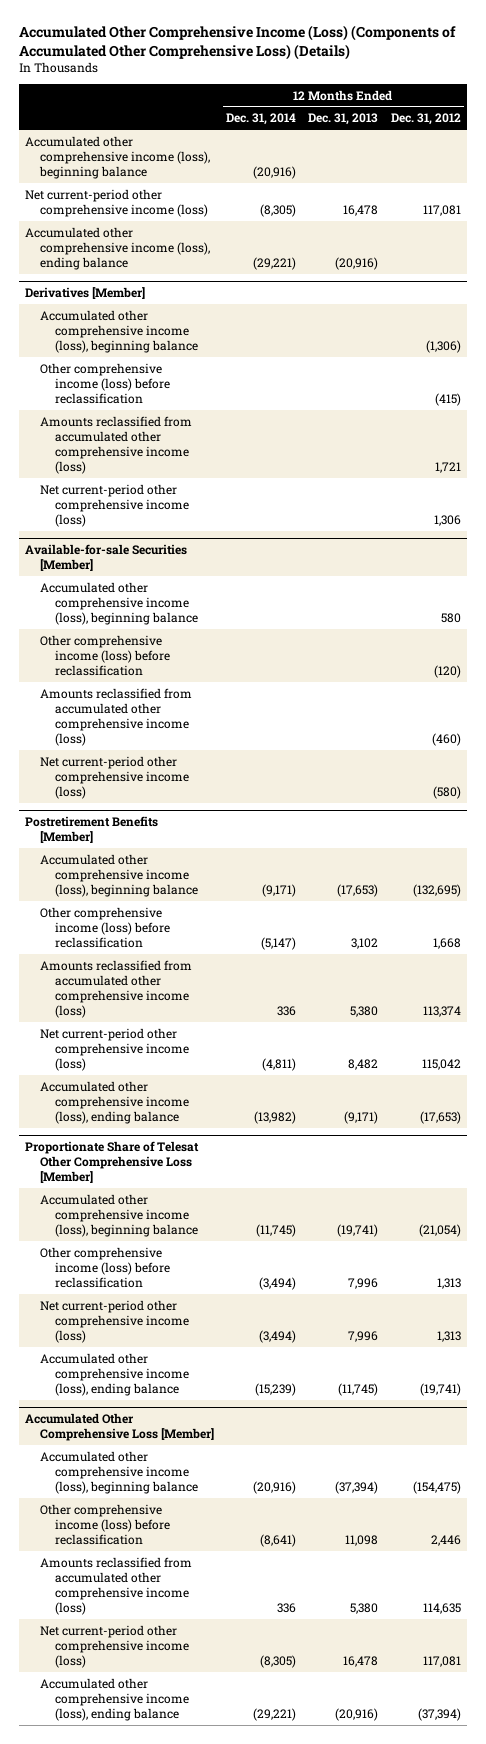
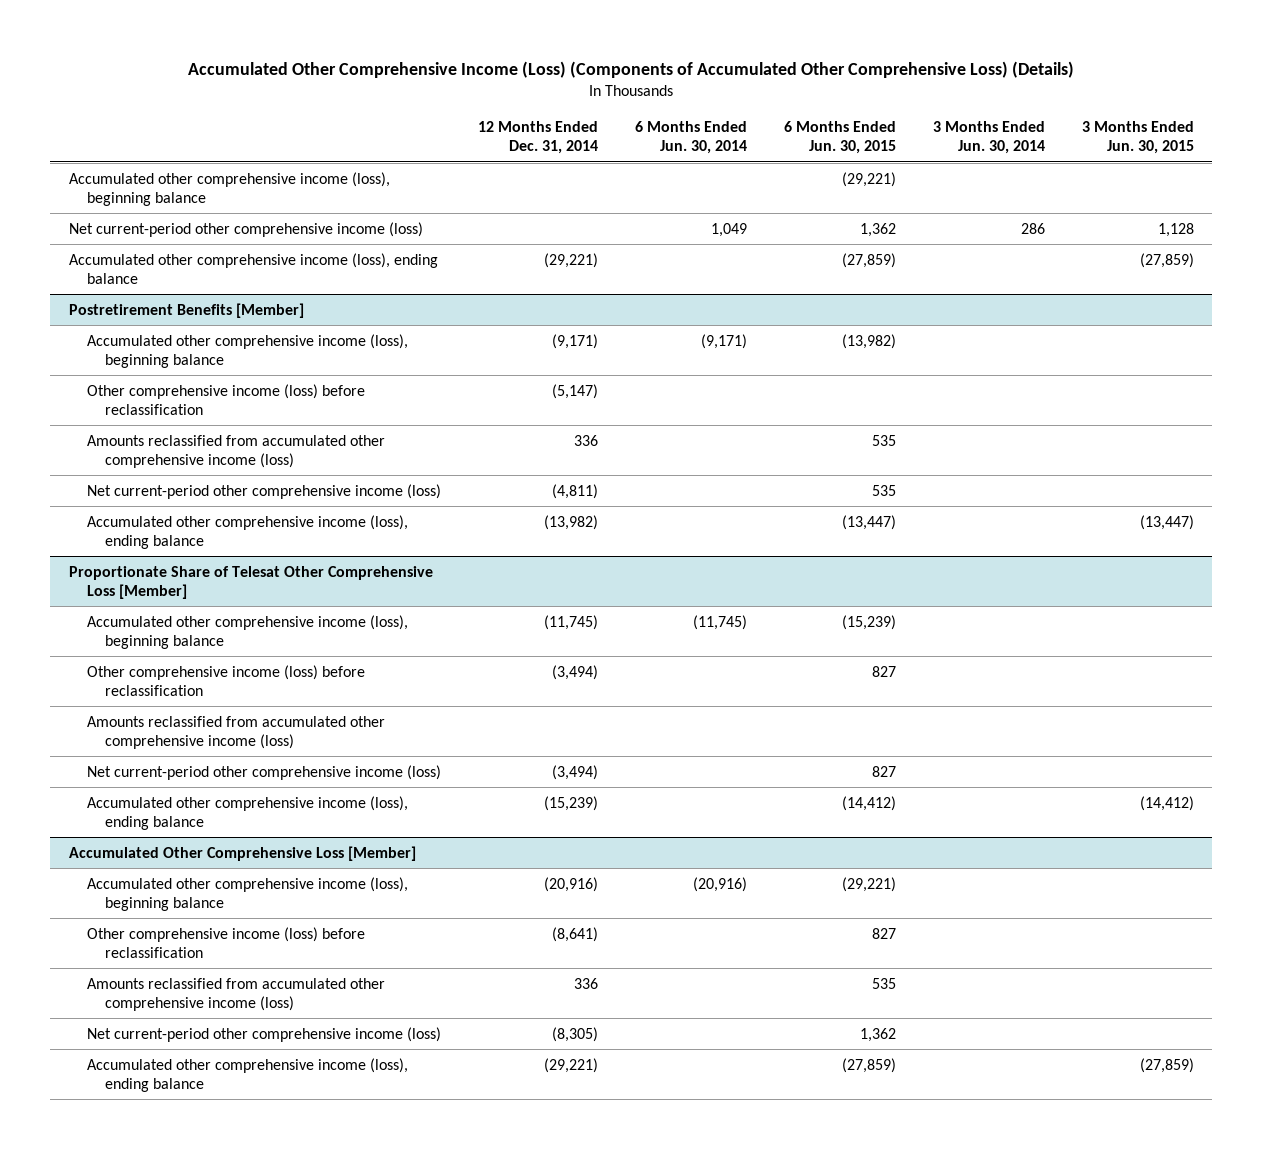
[308,113,379,126] Dec. 31, 2013 -> none
[390,113,461,126] Dec. 31, 2012 -> none
none -> [634,120,747,155] 6 Months Ended Jun. 30, 2014
none -> [783,120,896,155] 6 Months Ended Jun. 30, 2015
none -> [932,120,1045,155] 3 Months Ended Jun. 30, 2014
none -> [1081,120,1194,155] 3 Months Ended Jun. 30, 2015
[24,135,210,179] Accumulated other comprehensive income (loss), beginning balance -> none
[24,188,208,217] Net current-period other comprehensive income (loss) -> none
[24,287,145,300] Derivatives [Member] -> none
[39,362,170,404] Other comprehensive income (loss) before reclassification -> none
[39,415,192,474] Amounts reclassified from accumulated other comprehensive income (loss) -> none
[24,544,187,572] Available-for-sale Securities [Member] -> none
[39,581,198,625] Accumulated other comprehensive income (loss), beginning balance -> none
[39,634,170,676] Other comprehensive income (loss) before reclassification -> none
[39,687,192,746] Amounts reclassified from accumulated other comprehensive income (loss) -> none
[39,755,189,799] Net current-period other comprehensive income (loss) -> none
[24,226,210,270] Accumulated other comprehensive income (loss), ending balance -> [69,252,439,284] Accumulated other comprehensive income (loss), ending balance
none -> [86,715,385,749] Amounts reclassified from accumulated other comprehensive income (loss)

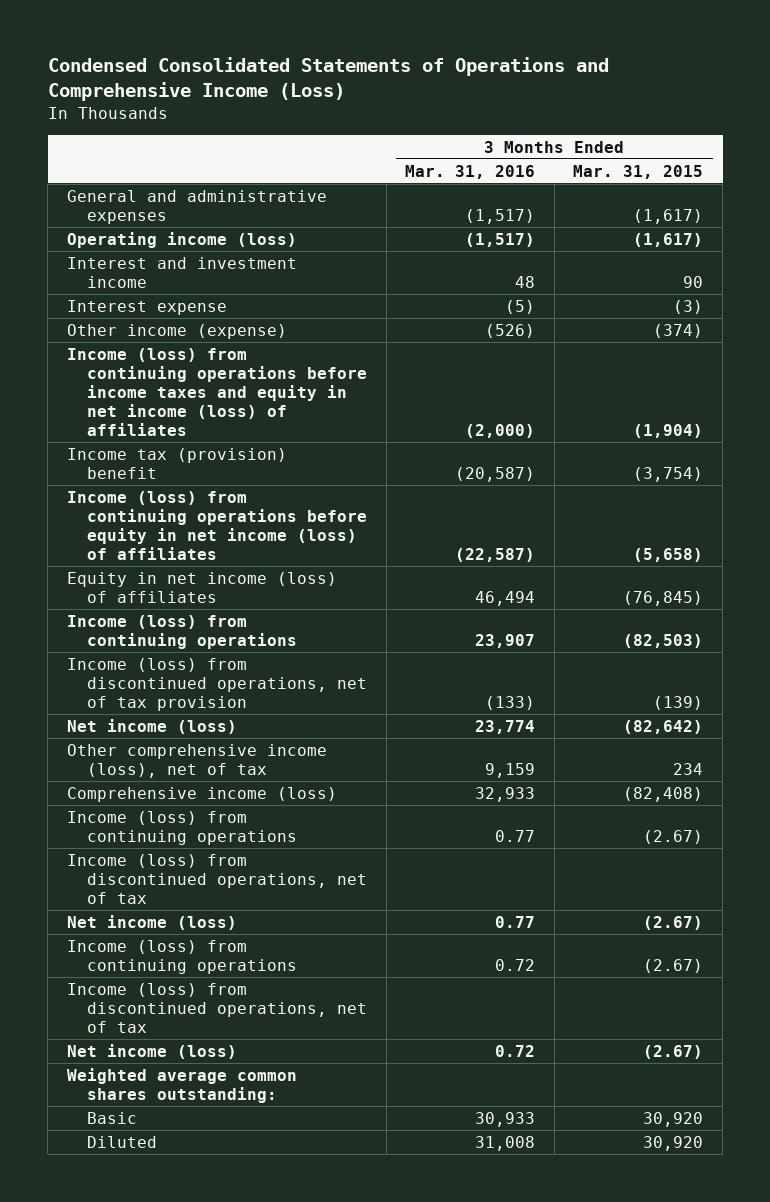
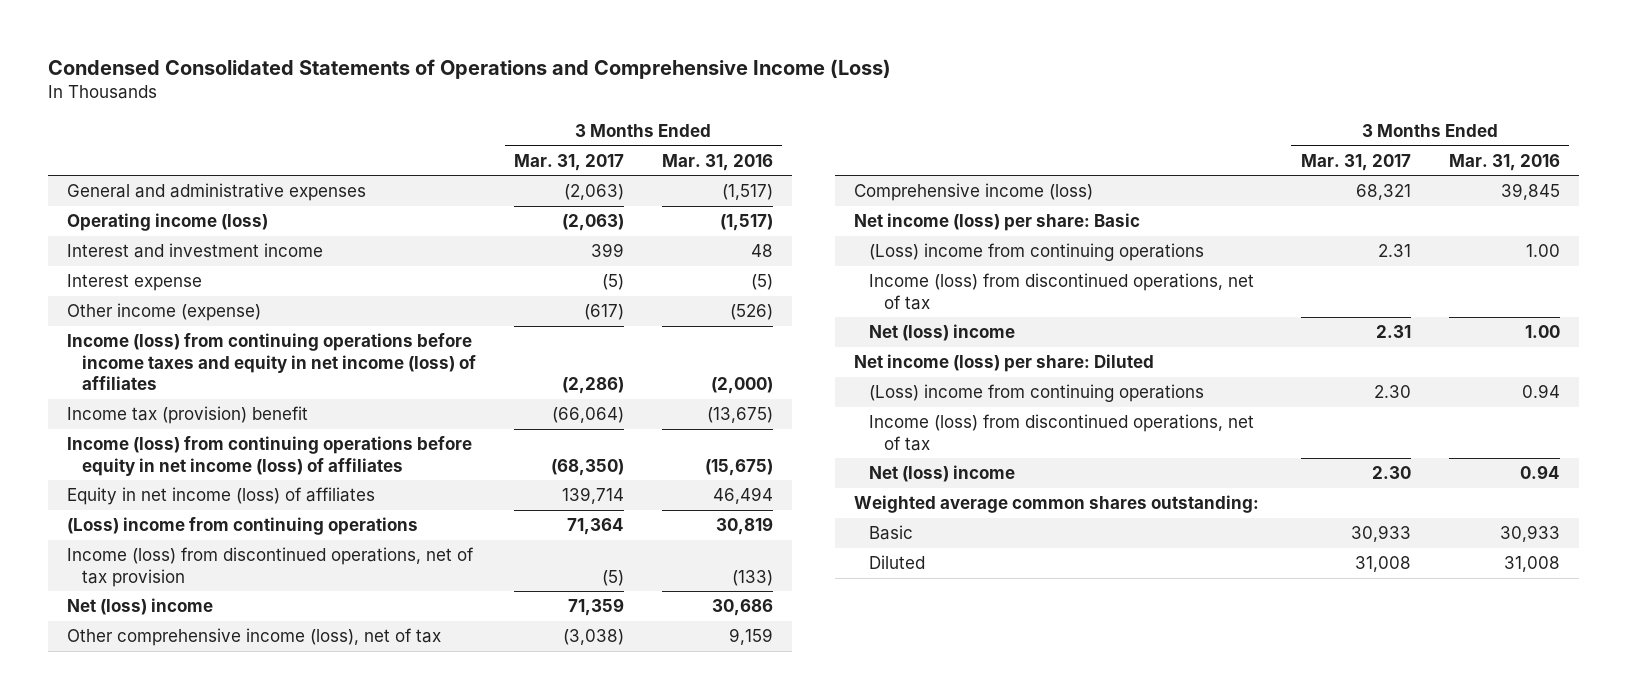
[573,164,704,179] Mar. 31, 2015 -> none
none -> [513,153,624,171] Mar. 31, 2017
[455,466,536,482] (20,587) -> [706,407,773,424] (13,675)
[455,548,536,563] (22,587) -> [704,458,773,476] (15,675)
[66,614,297,649] Income (loss) from continuing operations -> [67,517,419,536] (Loss) income from continuing operations
[475,633,536,648] 23,907 -> [715,517,773,536] 30,819
[66,718,237,734] Net income (loss) -> [67,598,214,616] Net (loss) income
[475,719,536,734] 23,774 -> [711,599,773,617] 30,686
[475,786,536,802] 32,933 -> [1500,183,1560,201] 39,845
none -> [853,213,1140,232] Net income (loss) per share: Basic
[66,810,297,845] Income (loss) from continuing operations -> [868,243,1204,262] (Loss) income from continuing operations
[495,829,536,842] 0.77 -> [1525,244,1560,258] 1.00
[66,914,237,930] Net income (loss) -> [868,324,1015,342] Net (loss) income
[495,915,536,928] 0.77 -> [1524,325,1560,339] 1.00
none -> [853,354,1154,373] Net income (loss) per share: Diluted
[66,939,297,974] Income (loss) from continuing operations -> [868,384,1204,403] (Loss) income from continuing operations
[495,958,536,971] 0.72 -> [1521,384,1560,399] 0.94
[66,1043,237,1059] Net income (loss) -> [868,465,1015,483] Net (loss) income
[495,1044,536,1057] 0.72 -> [1519,465,1560,480] 0.94

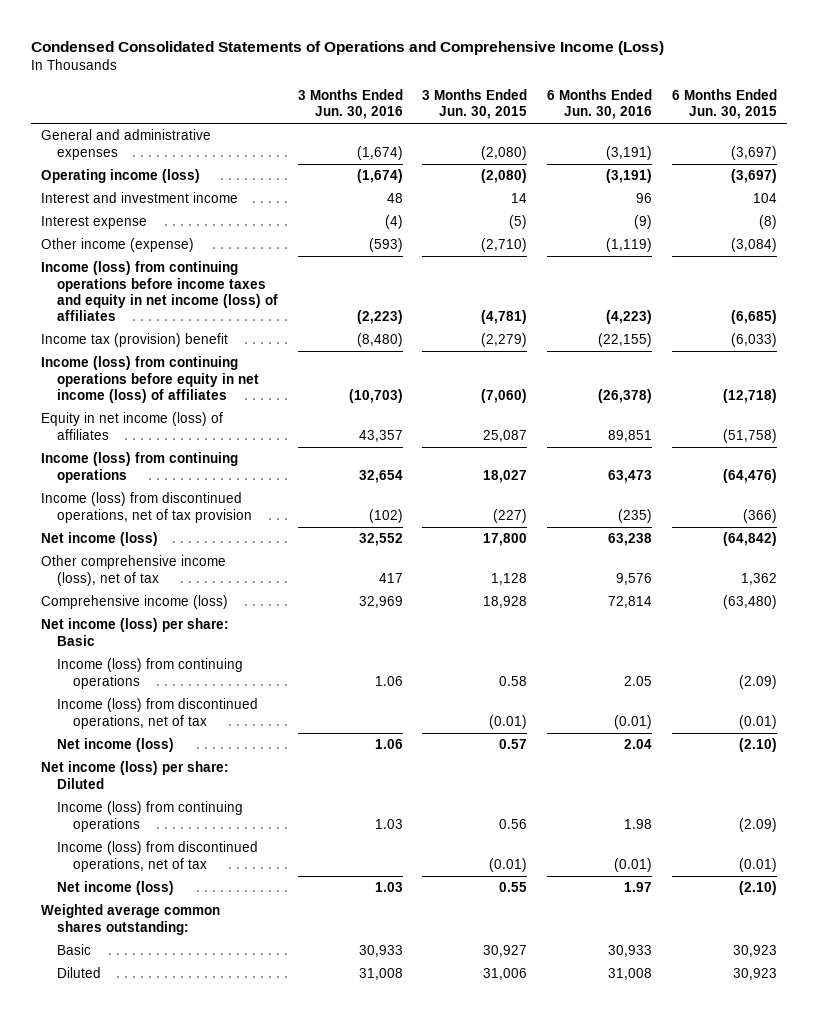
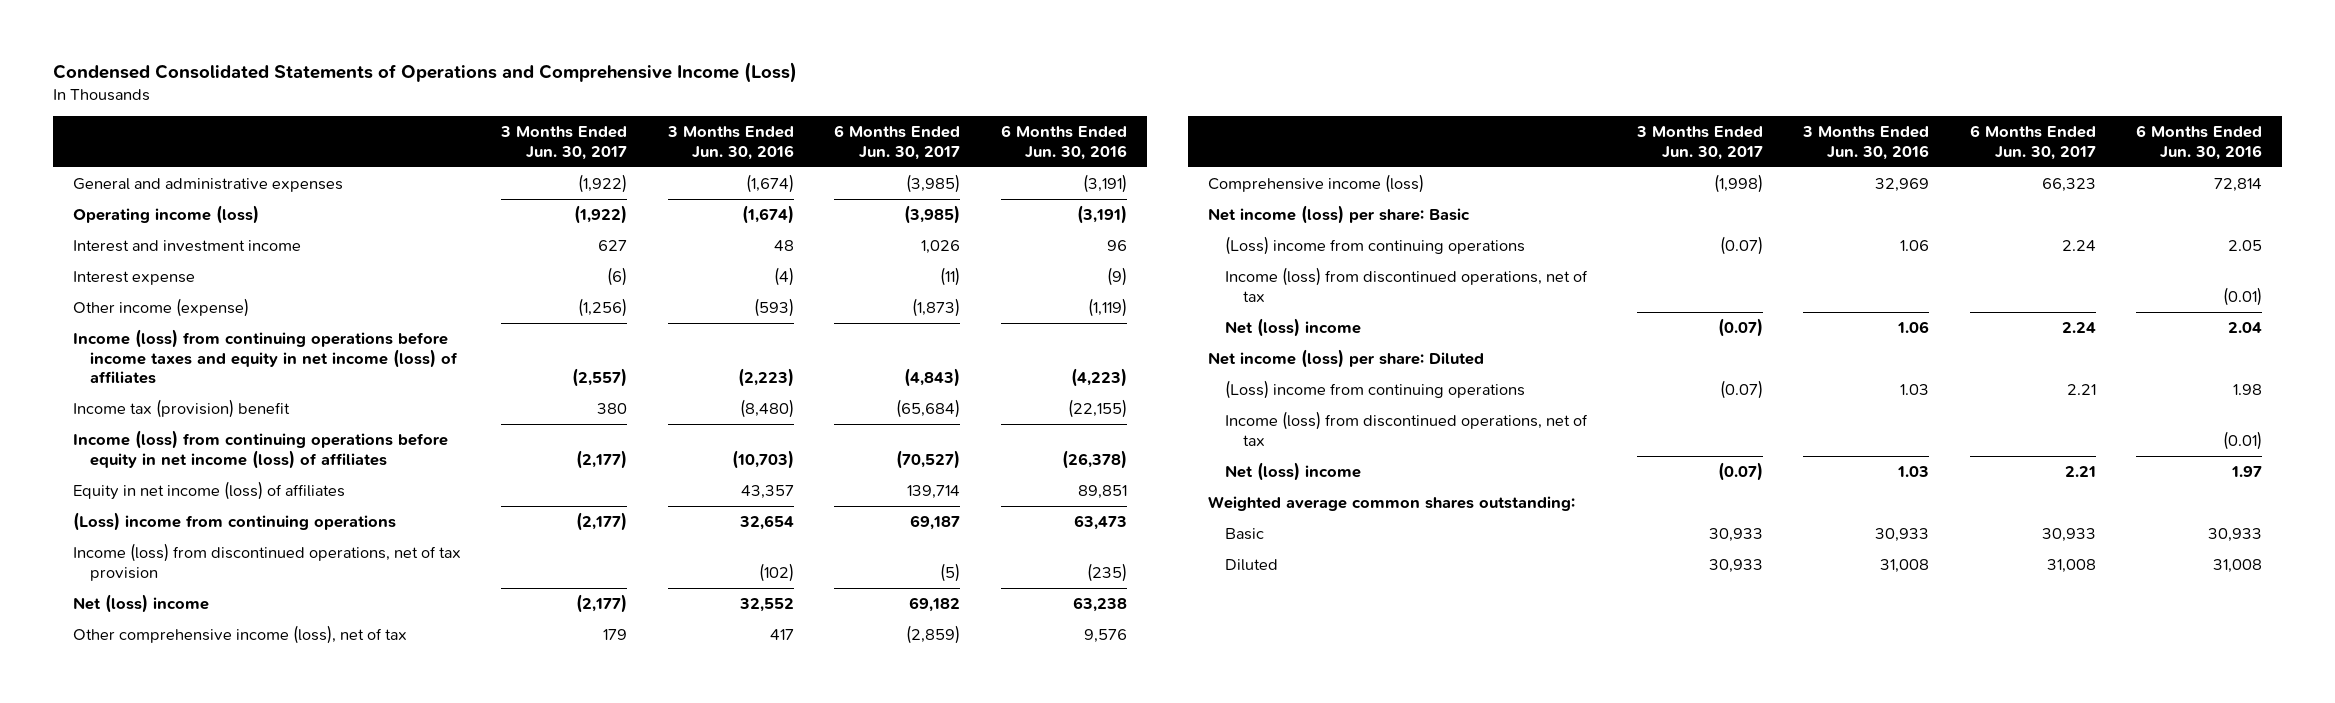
[422,89,528,120] 3 Months Ended Jun. 30, 2015 -> none
[671,89,777,120] 6 Months Ended Jun. 30, 2015 -> none
none -> [500,126,628,160] 3 Months Ended Jun. 30, 2017
none -> [834,125,961,160] 6 Months Ended Jun. 30, 2017
[40,452,238,483] Income (loss) from continuing operations -> [72,512,396,532] (Loss) income from continuing operations
[40,532,158,547] Net income (loss) -> [72,594,209,614] Net (loss) income
[57,658,244,689] Income (loss) from continuing operations -> [1225,236,1526,256] (Loss) income from continuing operations
[57,738,175,753] Net income (loss) -> [1225,318,1362,338] Net (loss) income
[57,801,244,832] Income (loss) from continuing operations -> [1225,380,1526,400] (Loss) income from continuing operations
[57,881,175,896] Net income (loss) -> [1225,462,1362,482] Net (loss) income

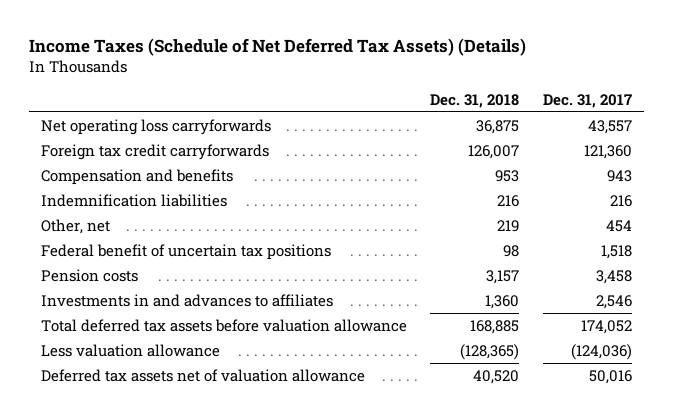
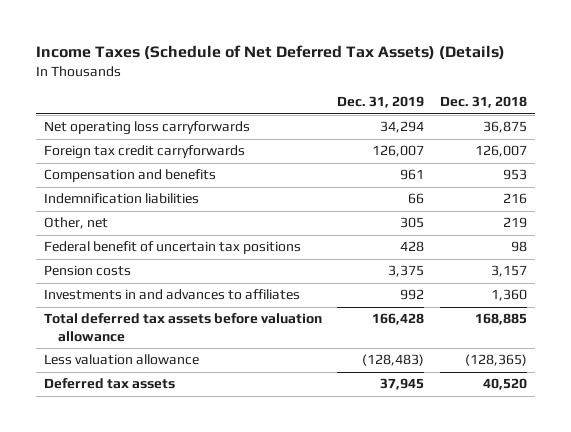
[543,93,633,108] Dec. 31, 2017 -> none
none -> [337,96,425,109] Dec. 31, 2019
[40,368,365,382] Deferred tax assets net of valuation allowance -> [43,378,175,390] Deferred tax assets

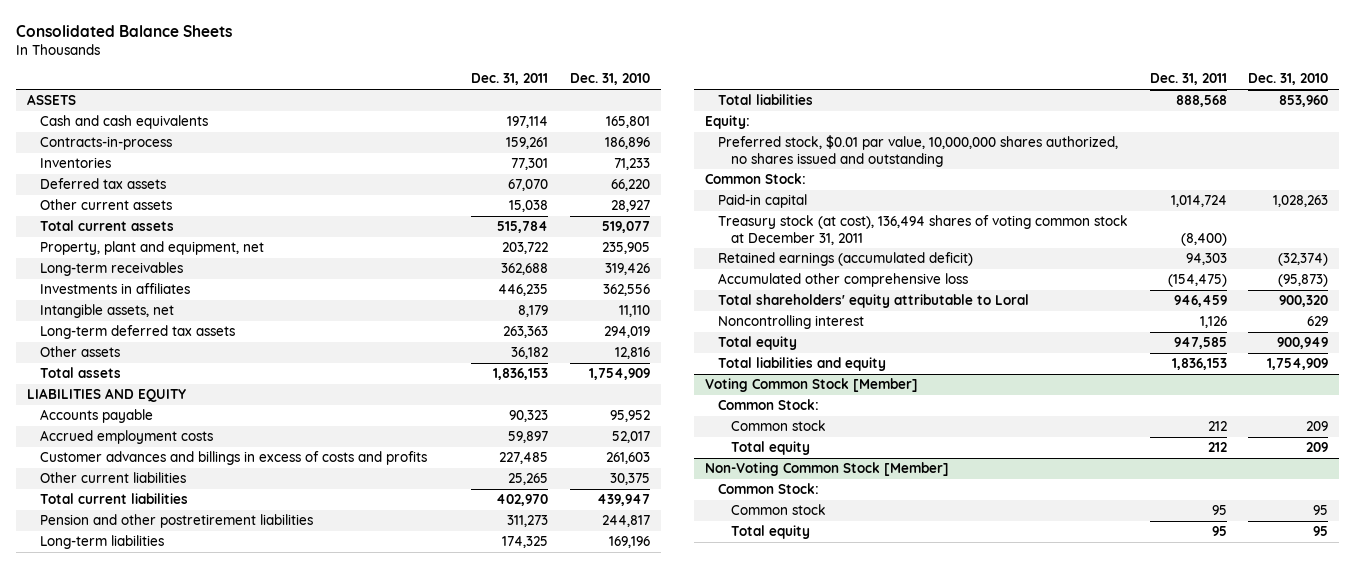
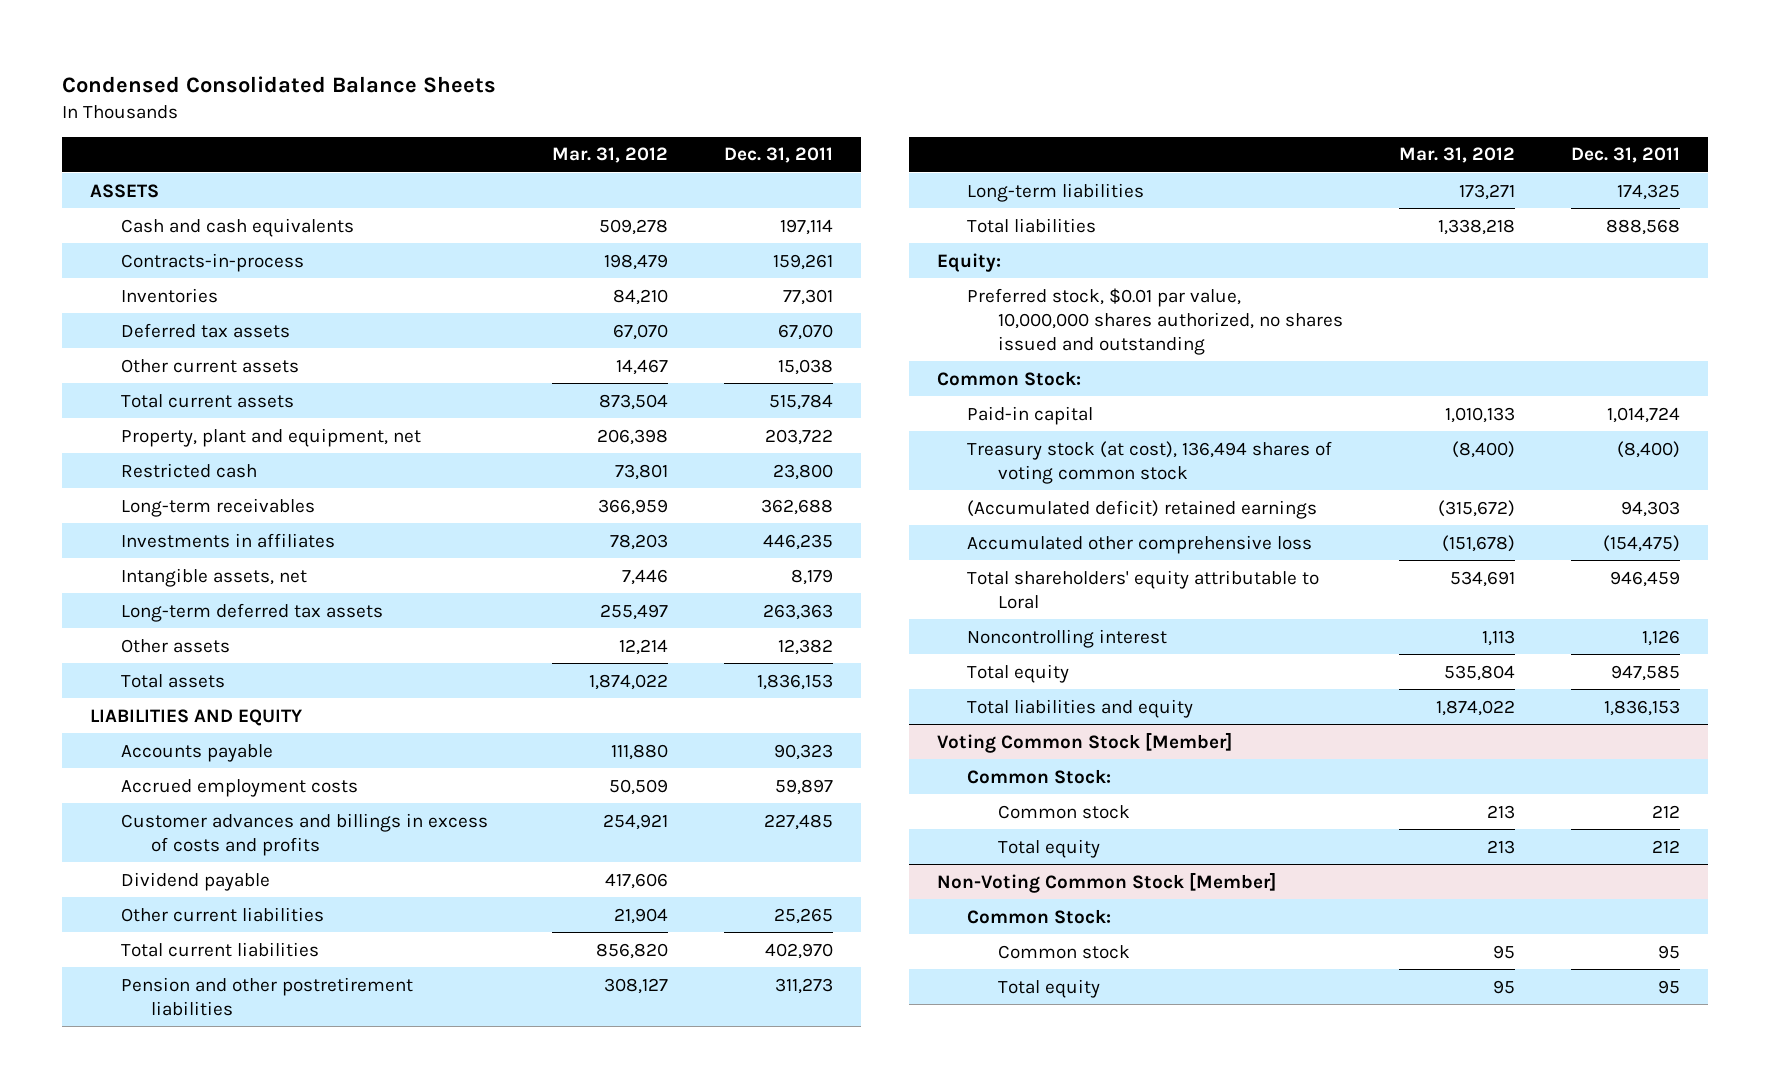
[15,24,232,37] Consolidated Balance Sheets -> [62,75,497,93] Condensed Consolidated Balance Sheets
[569,73,650,86] Dec. 31, 2010 -> none
none -> [552,147,669,164] Mar. 31, 2012
none -> [120,462,257,478] Restricted cash
[511,347,549,360] 36,182 -> [777,638,833,655] 12,382
none -> [120,871,270,891] Dividend payable
[718,215,1129,245] Treasury stock (at cost), 136,494 shares of voting common stock at December 31, 2011 -> [967,440,1333,484] Treasury stock (at cost), 136,494 shares of voting common stock
[718,252,974,267] Retained earnings (accumulated deficit) -> [967,499,1318,519] (Accumulated deficit) retained earnings

